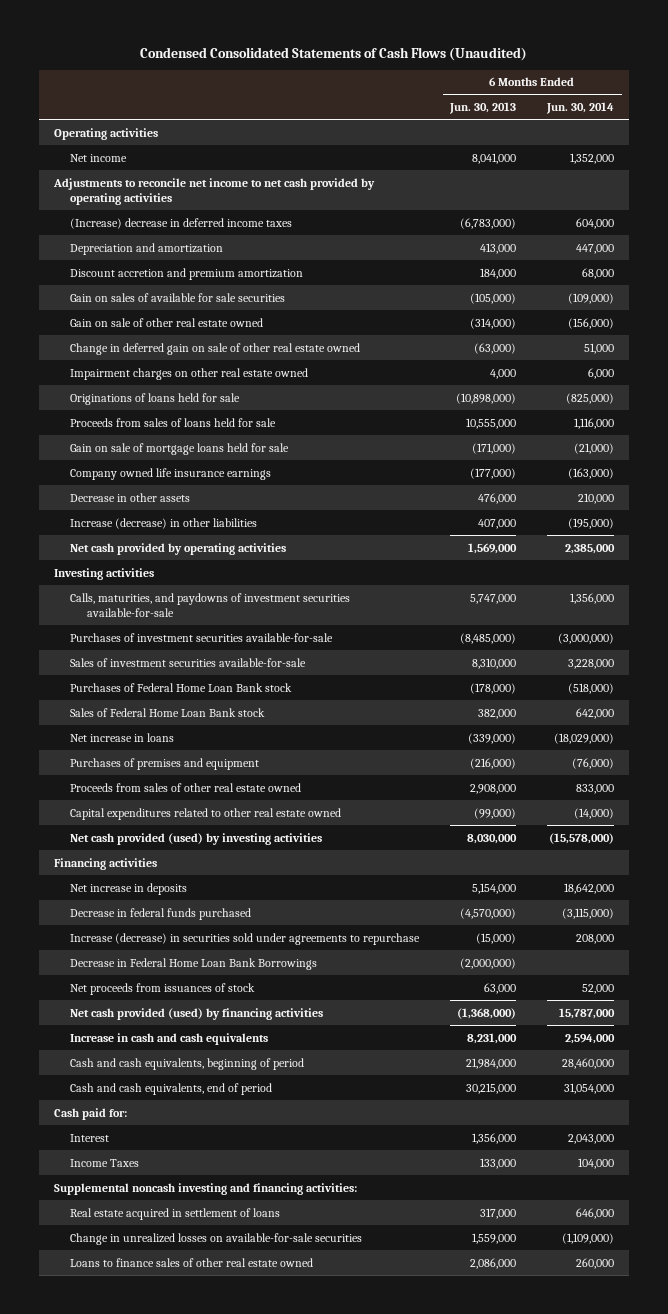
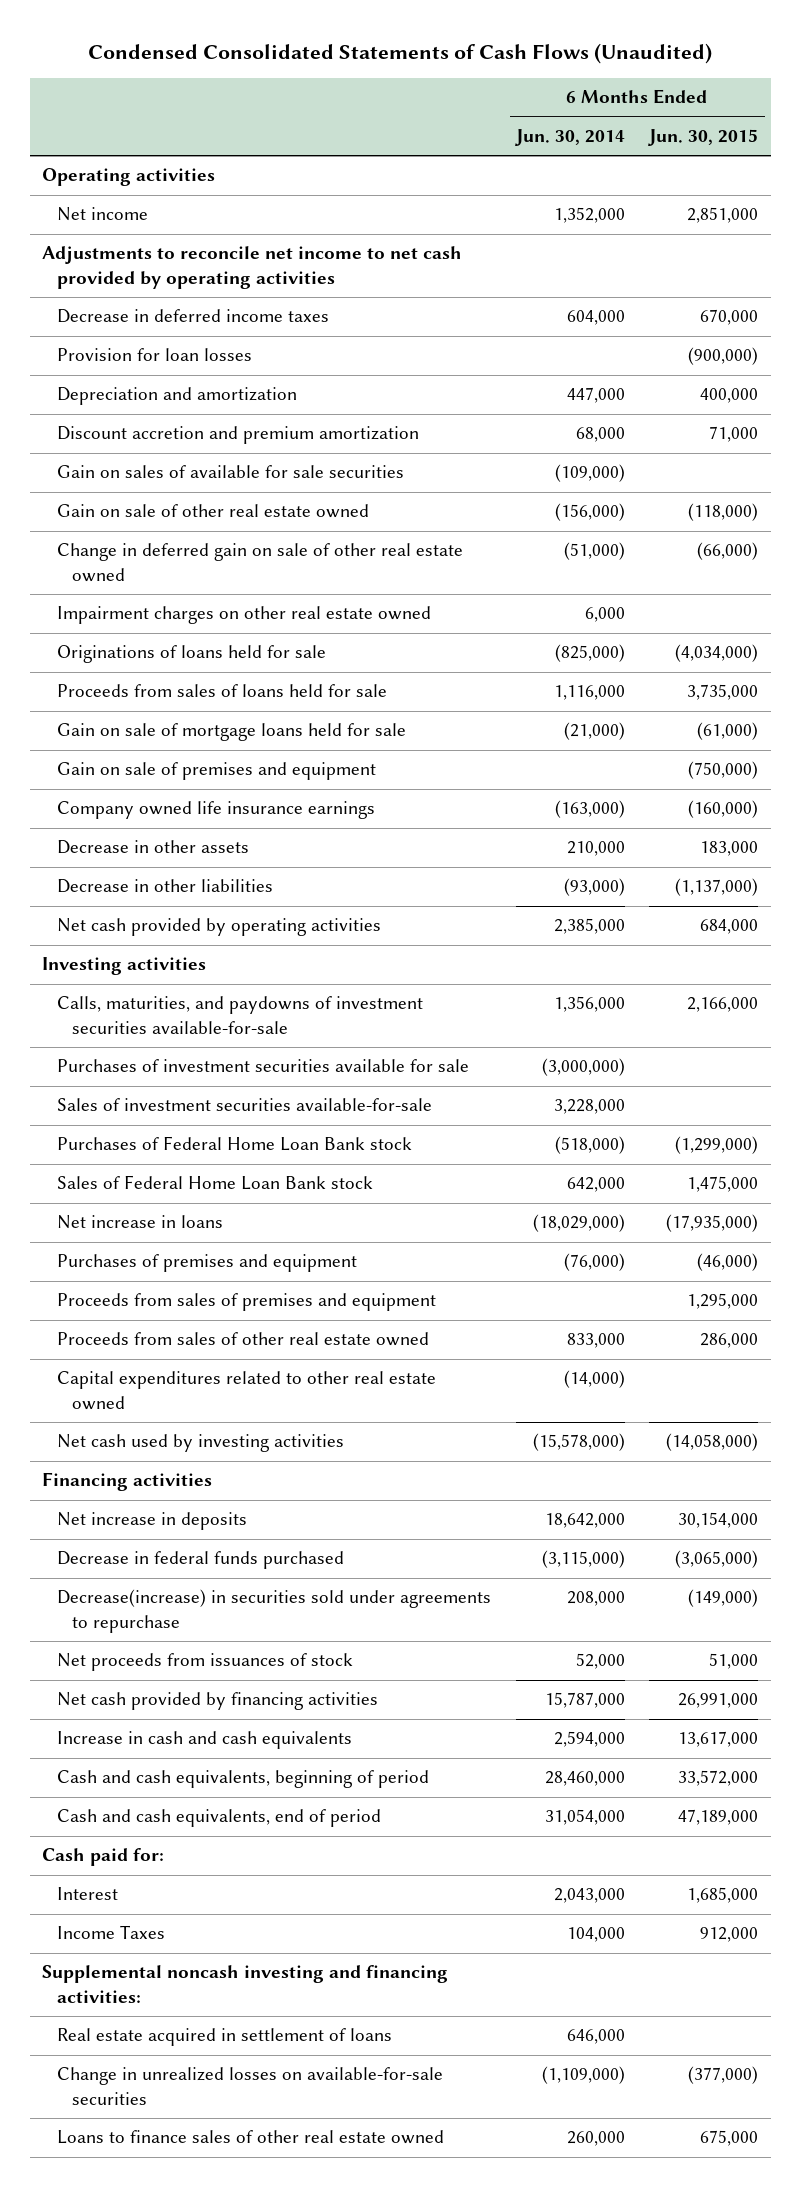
[449,102,517,115] Jun. 30, 2013 -> none
none -> [648,128,759,146] Jun. 30, 2015
[70,217,293,229] (Increase) decrease in deferred income taxes -> [57,309,330,324] Decrease in deferred income taxes
none -> [57,348,253,362] Provision for loan losses
[584,342,615,354] 51,000 -> [563,542,625,561] (51,000)
none -> [57,762,377,781] Gain on sale of premises and equipment
[70,517,258,529] Increase (decrease) in other liabilities -> [57,879,274,894] Decrease in other liabilities
[568,517,615,529] (195,000) -> [563,878,625,897] (93,000)
[70,632,334,642] Purchases of investment securities available-for-sale -> [57,1059,470,1073] Purchases of investment securities available for sale
none -> [57,1293,437,1312] Proceeds from sales of premises and equipment
[70,832,323,845] Net cash provided (used) by investing activities -> [57,1434,345,1453] Net cash used by investing activities
[70,957,318,970] Decrease in Federal Home Loan Bank Borrowings -> none
[70,932,421,945] Increase (decrease) in securities sold under agreements to repurchase -> [57,1589,492,1633] Decrease(increase) in securities sold under agreements to repurchase
[70,1007,324,1020] Net cash provided (used) by financing activities -> [57,1692,379,1711] Net cash provided by financing activities

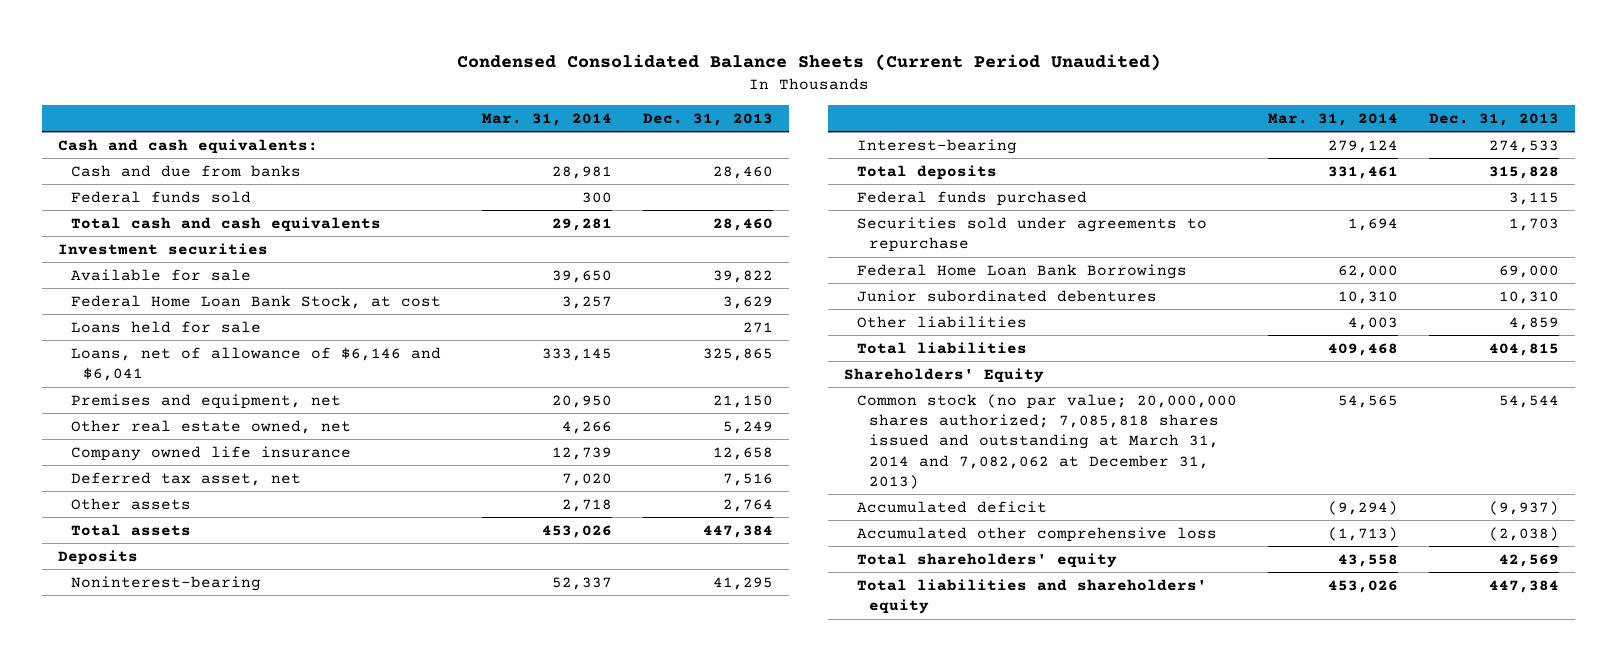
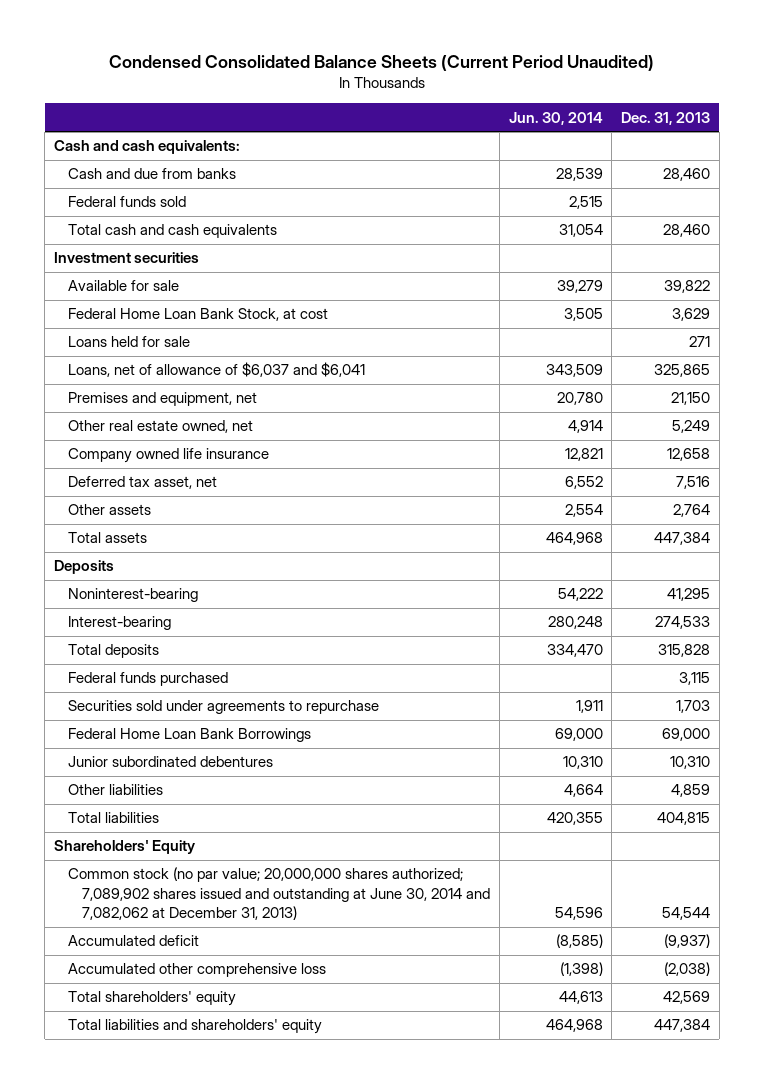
[481,112,612,126] Mar. 31, 2014 -> none
none -> [508,111,603,125] Jun. 30, 2014
[70,346,441,382] Loans, net of allowance of $6,146 and $6,041 -> [68,362,366,378] Loans, net of allowance of $6,037 and $6,041
[856,393,1237,489] Common stock (no par value; 20,000,000 shares authorized; 7,085,818 shares issued and outstanding at March 31, 2014 and 7,082,062 at December 31, 2013) -> [68,867,491,921] Common stock (no par value; 20,000,000 shares authorized; 7,089,902 shares issued and outstanding at June 30, 2014 and 7,082,062 at December 31, 2013)

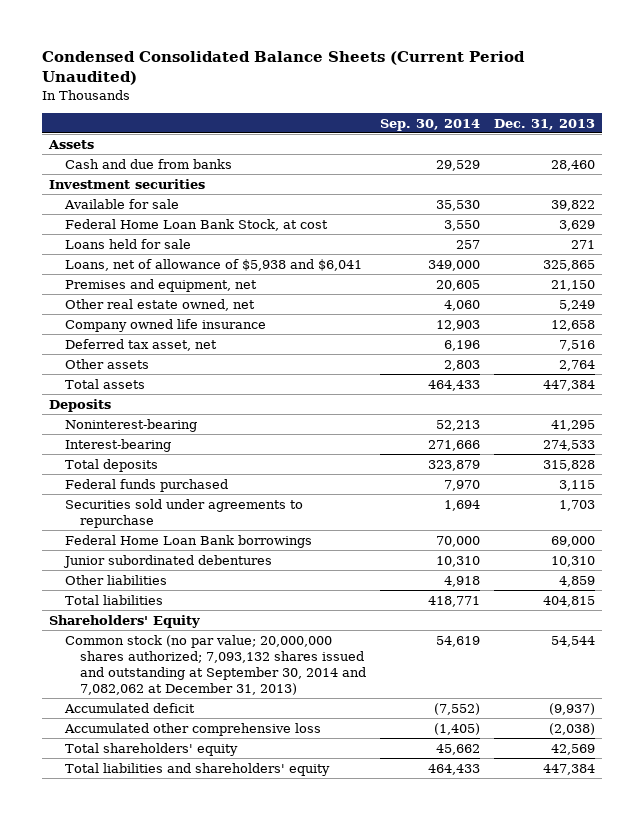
[508,111,603,125] Jun. 30, 2014 -> none
none -> [380,118,481,131] Sep. 30, 2014
[54,140,241,155] Cash and cash equivalents: -> none
none -> [48,139,95,149] Assets
[68,196,187,208] Federal funds sold -> none
[68,224,278,239] Total cash and cash equivalents -> none
[68,362,366,378] Loans, net of allowance of $6,037 and $6,041 -> [64,258,362,271] Loans, net of allowance of $5,938 and $6,041
[68,728,312,743] Federal Home Loan Bank Borrowings -> [64,534,312,548] Federal Home Loan Bank borrowings
[68,867,491,921] Common stock (no par value; 20,000,000 shares authorized; 7,089,902 shares issued and outstanding at June 30, 2014 and 7,082,062 at December 31, 2013) -> [64,634,367,696] Common stock (no par value; 20,000,000 shares authorized; 7,093,132 shares issued and outstanding at September 30, 2014 and 7,082,062 at December 31, 2013)

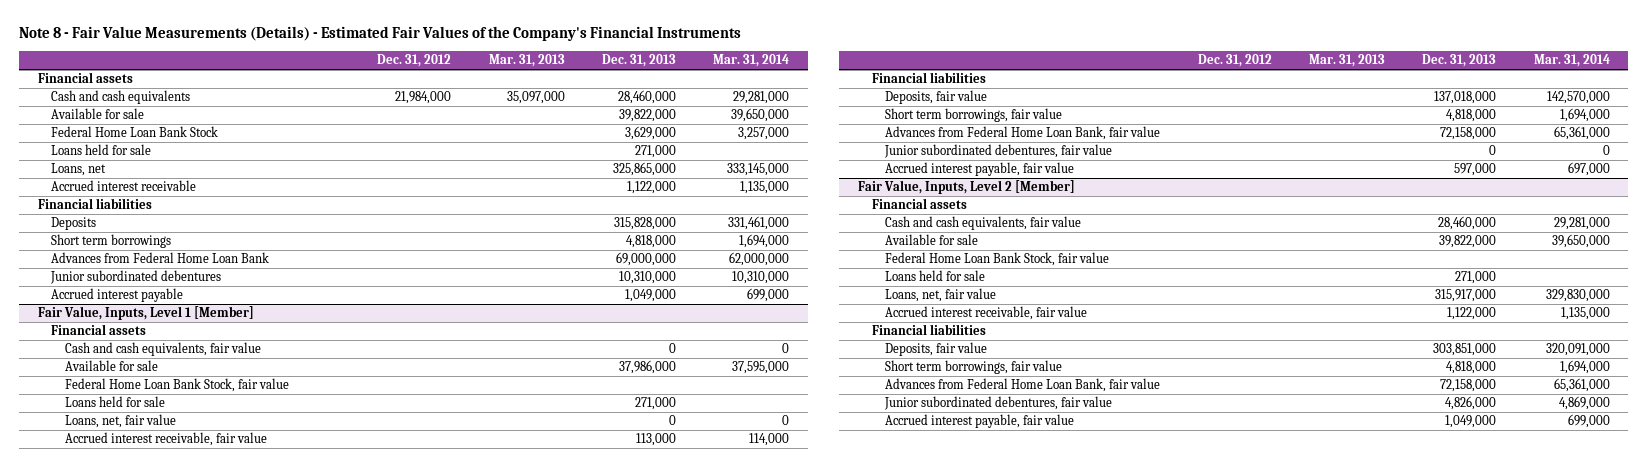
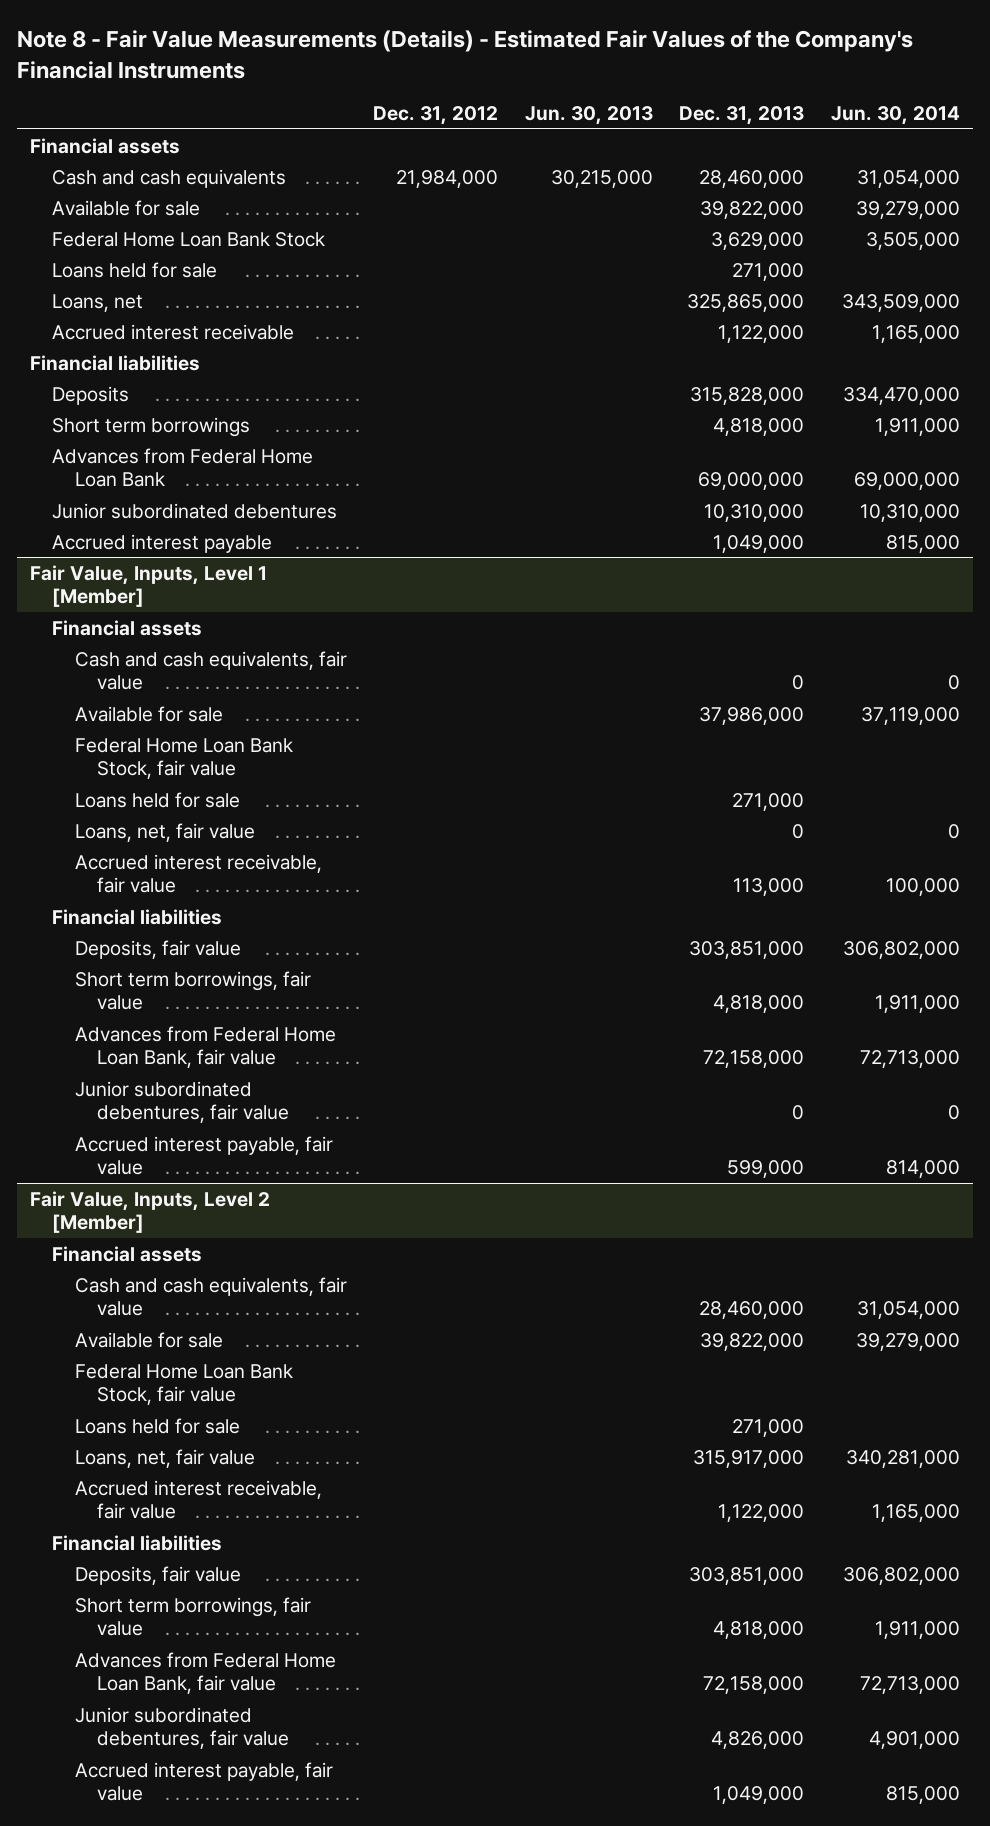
[488,54,565,68] Mar. 31, 2013 -> none
[713,54,790,68] Mar. 31, 2014 -> none
none -> [524,106,653,126] Jun. 30, 2013
none -> [830,106,960,126] Jun. 30, 2014
[1434,91,1497,105] 137,018,000 -> [689,940,805,959] 303,851,000
[1454,163,1497,177] 597,000 -> [727,1160,805,1179] 599,000

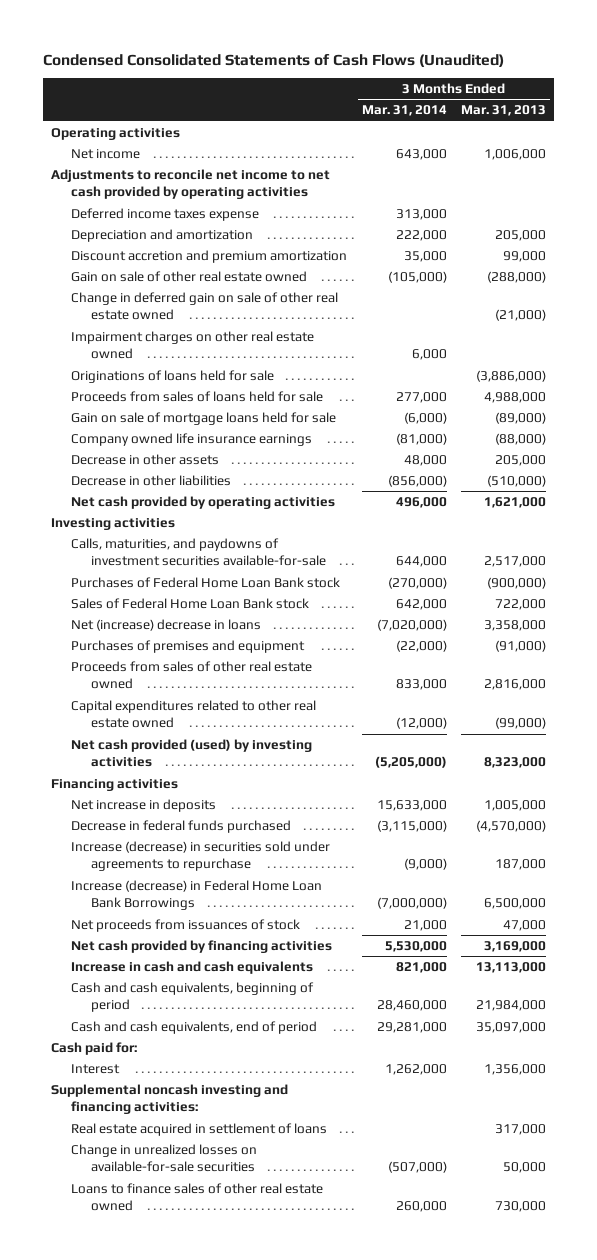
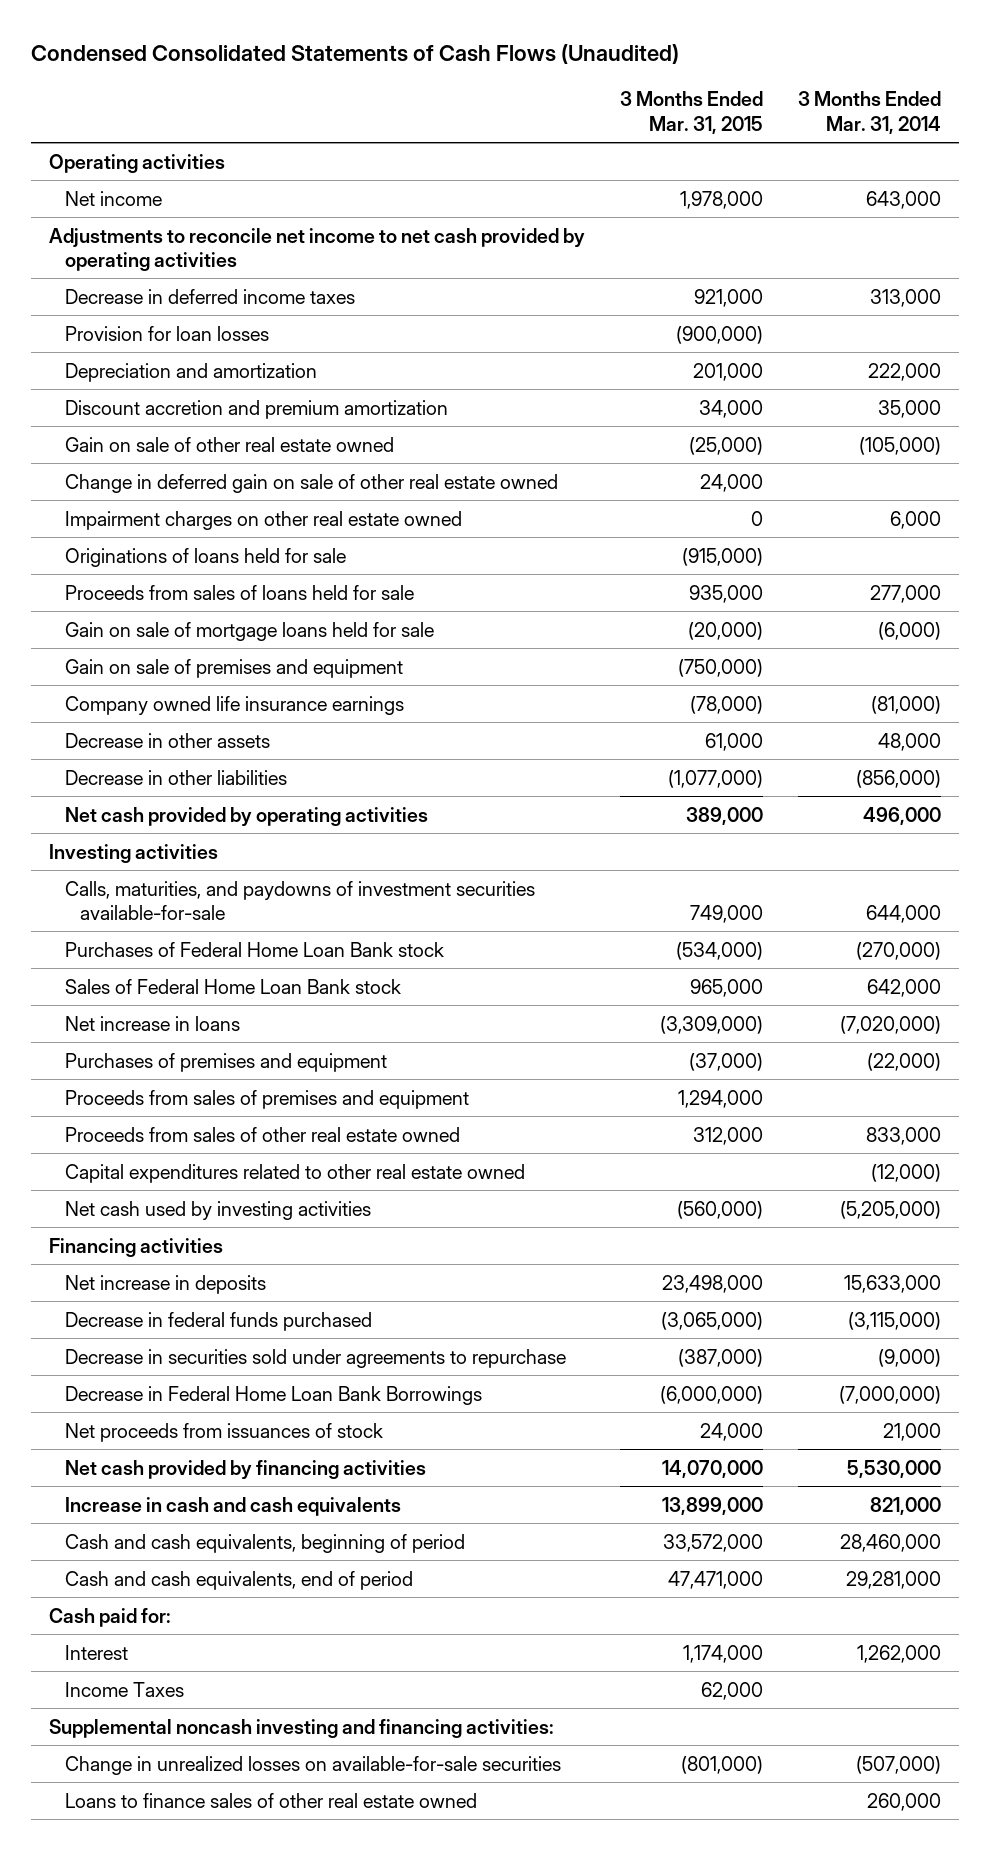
[461,105,547,117] Mar. 31, 2013 -> none
none -> [620,91,764,134] 3 Months Ended Mar. 31, 2015
[71,207,260,221] Deferred income taxes expense -> [64,288,355,304] Decrease in deferred income taxes
none -> [64,325,269,341] Provision for loan losses
none -> [64,658,403,678] Gain on sale of premises and equipment
[71,618,262,631] Net (increase) decrease in loans -> [64,1015,240,1031] Net increase in loans
none -> [64,1089,469,1109] Proceeds from sales of premises and equipment
[71,738,313,768] Net cash provided (used) by investing activities -> [64,1200,371,1220] Net cash used by investing activities
[71,840,331,872] Increase (decrease) in securities sold under agreements to repurchase -> [64,1348,566,1368] Decrease in securities sold under agreements to repurchase
[71,879,323,911] Increase (decrease) in Federal Home Loan Bank Borrowings -> [64,1385,482,1405] Decrease in Federal Home Loan Bank Borrowings
none -> [64,1681,184,1697] Income Taxes
[71,1122,328,1136] Real estate acquired in settlement of loans -> none

